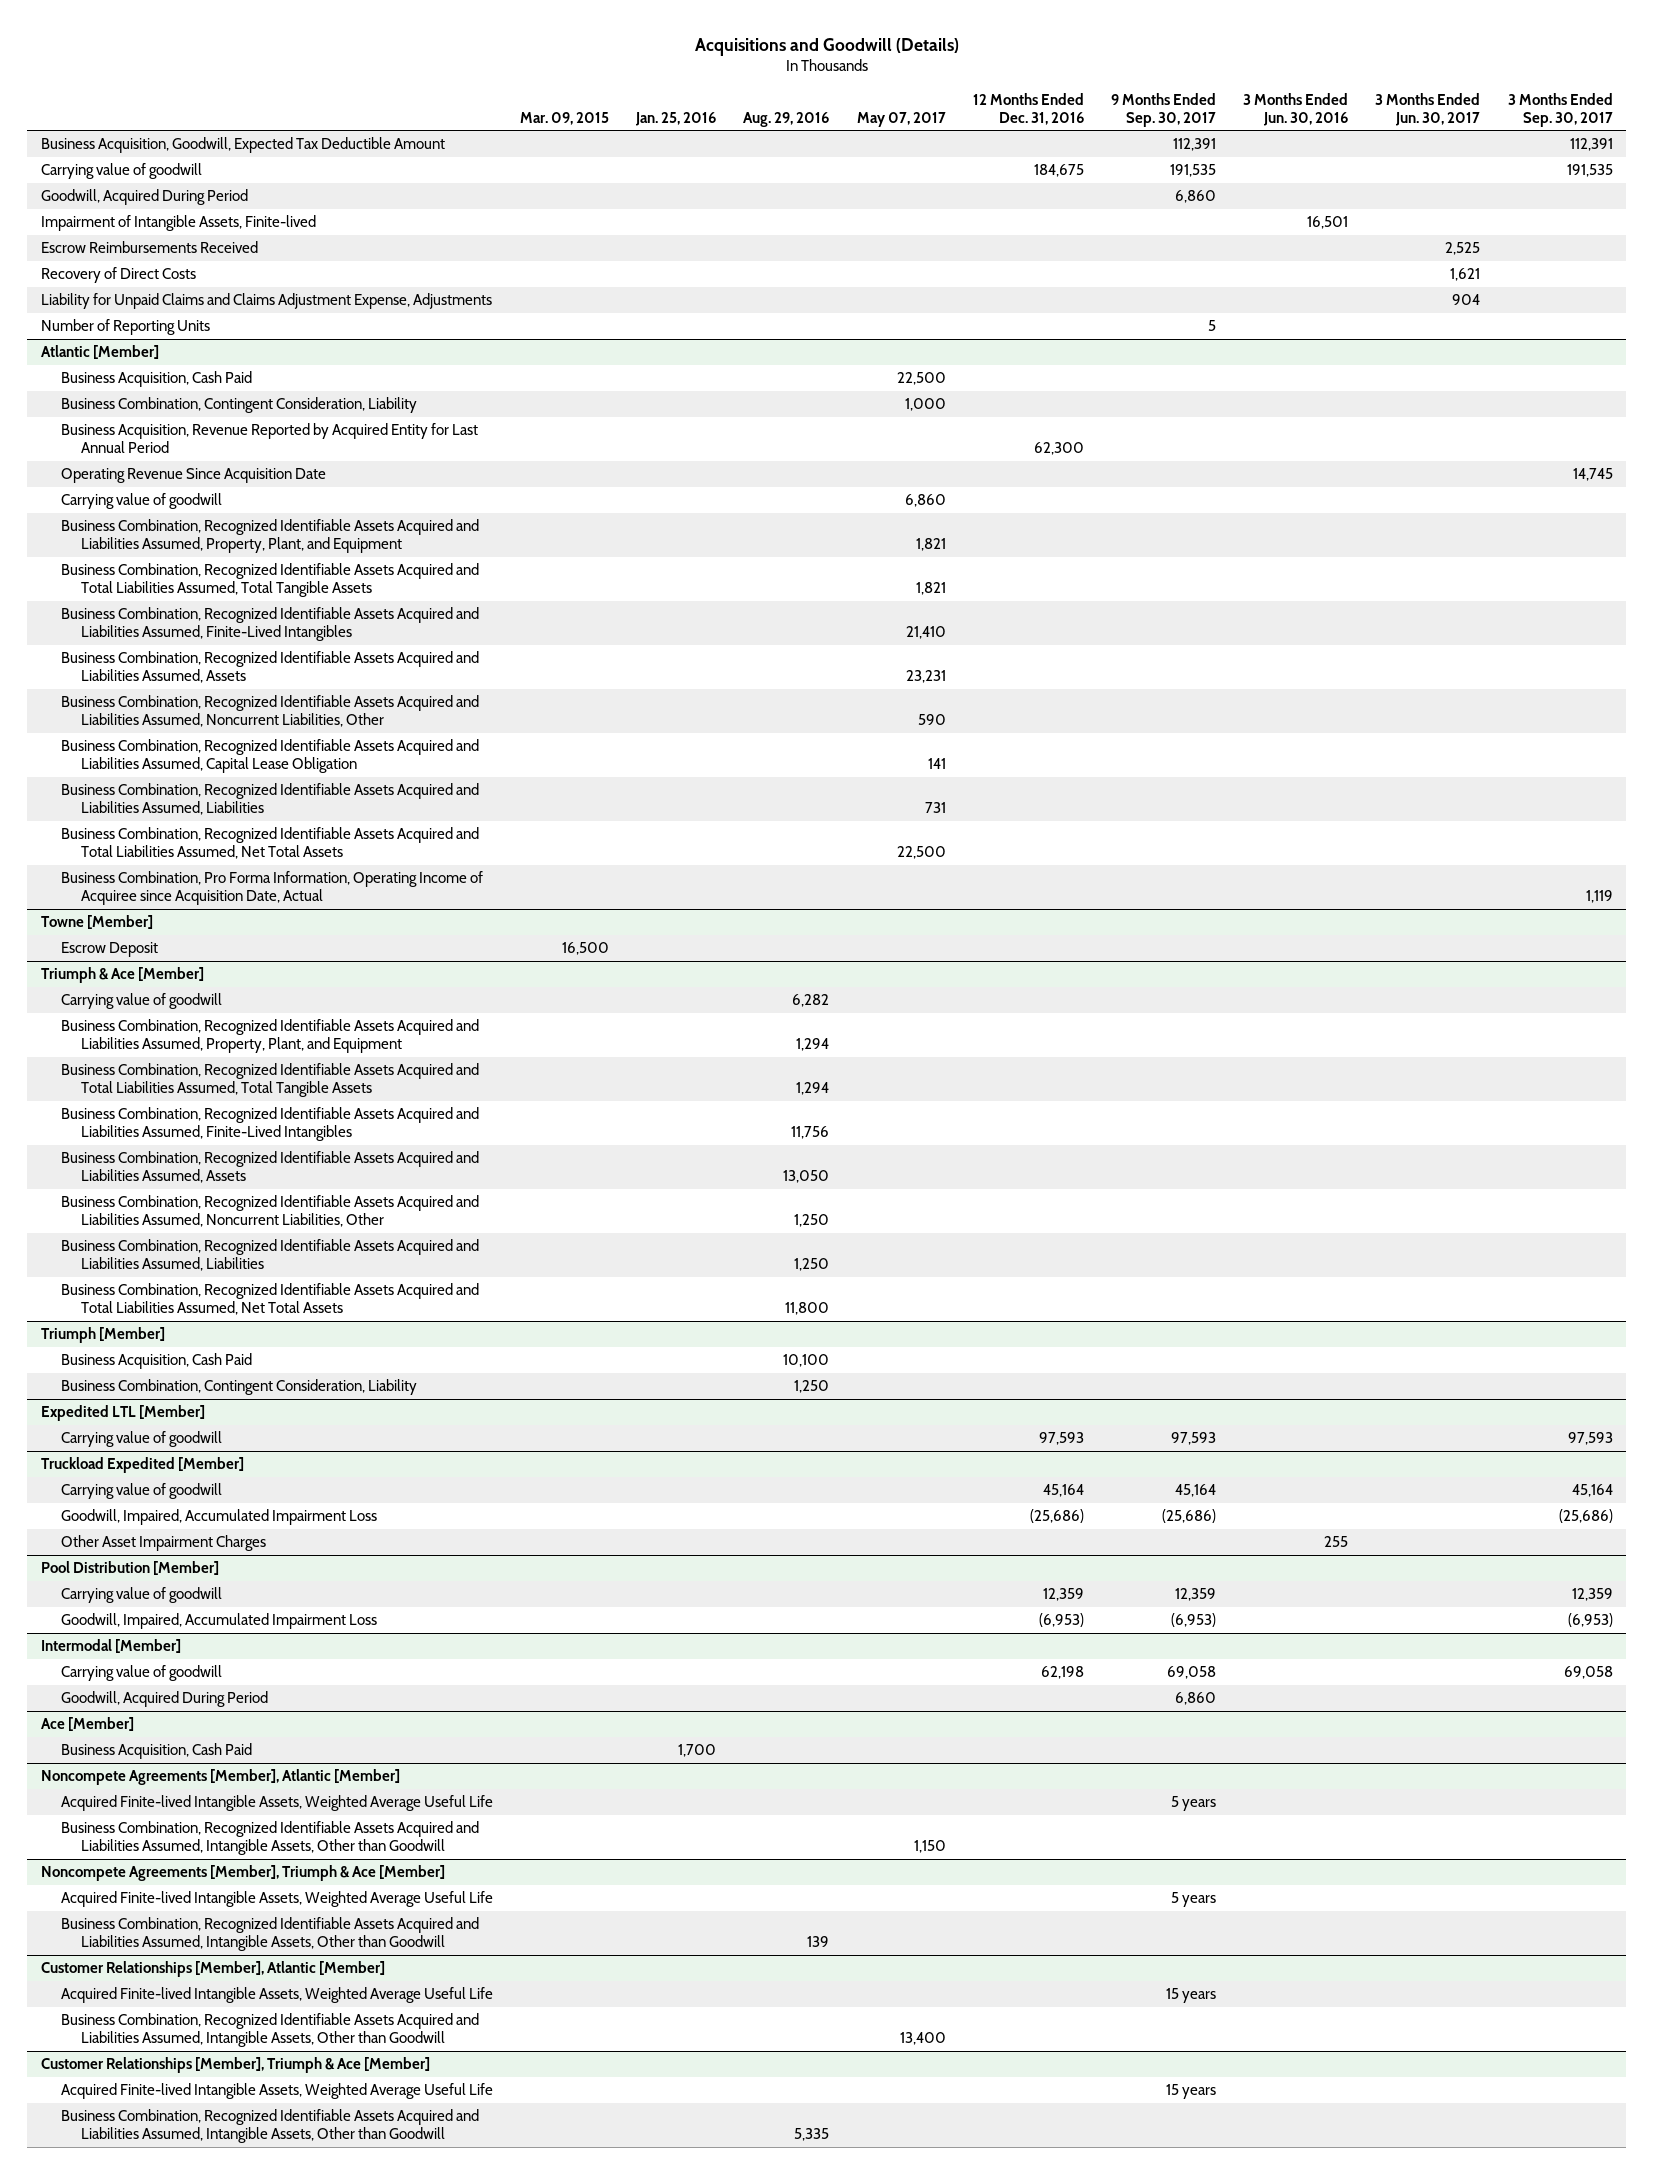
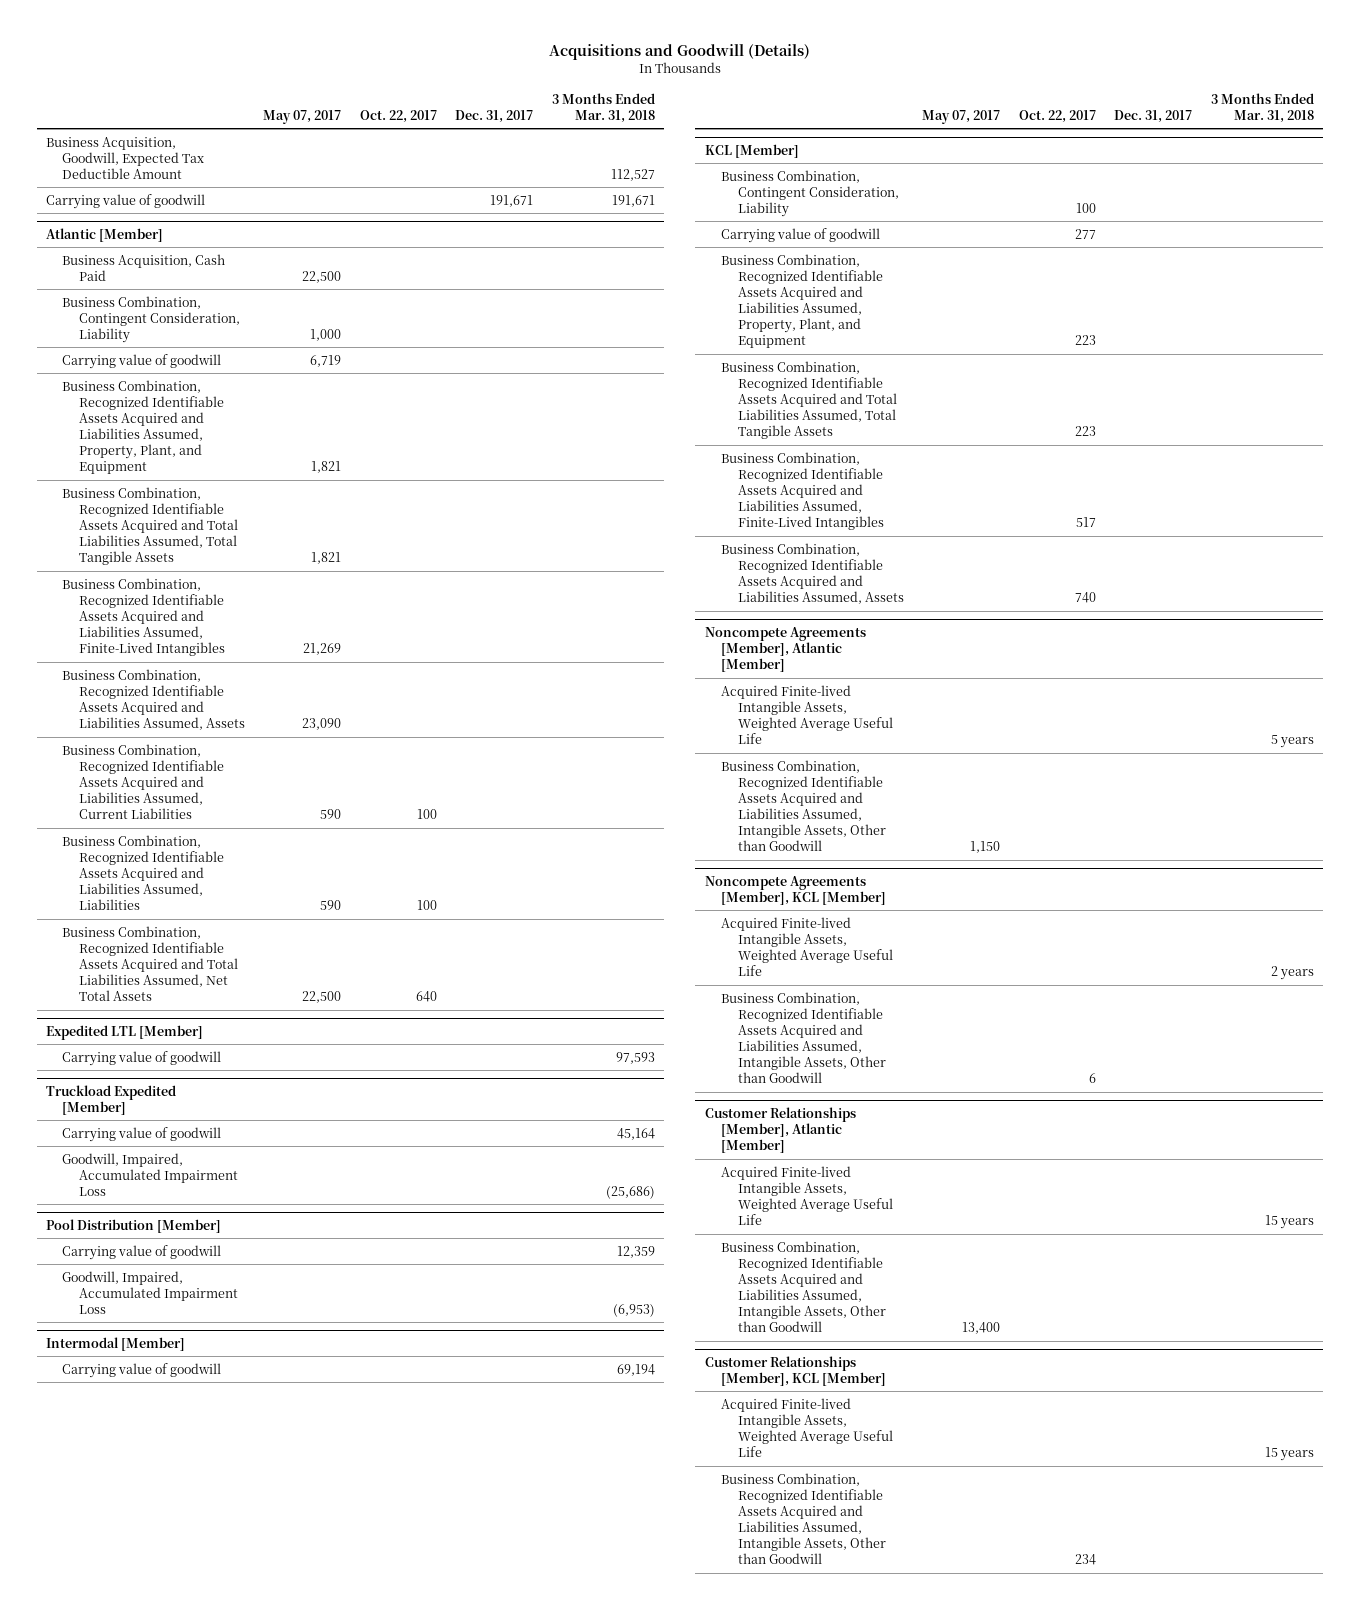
[519,111,609,125] Mar. 09, 2015 -> none
[635,111,717,126] Jan. 25, 2016 -> none
[743,111,830,127] Aug. 29, 2016 -> none
[972,92,1084,125] 12 Months Ended Dec. 31, 2016 -> none
[1110,92,1216,127] 9 Months Ended Sep. 30, 2017 -> none
[1243,92,1349,126] 3 Months Ended Jun. 30, 2016 -> none
[1375,92,1481,126] 3 Months Ended Jun. 30, 2017 -> none
[1507,92,1613,127] 3 Months Ended Sep. 30, 2017 -> none
none -> [359,109,437,123] Oct. 22, 2017
none -> [455,109,534,123] Dec. 31, 2017
none -> [551,92,655,123] 3 Months Ended Mar. 31, 2018
[40,189,248,206] Goodwill, Acquired During Period -> none
[40,215,316,232] Impairment of Intangible Assets, Finite-lived -> none
[40,241,258,254] Escrow Reimbursements Received -> none
[40,267,196,284] Recovery of Direct Costs -> none
[40,293,492,310] Liability for Unpaid Claims and Claims Adjustment Expense, Adjustments -> none
[40,319,210,336] Number of Reporting Units -> none
[60,423,478,454] Business Acquisition, Revenue Reported by Acquired Entity for Last Annual Period -> none
[60,468,326,484] Operating Revenue Since Acquisition Date -> none
[904,494,946,508] 6,860 -> [310,354,342,367] 6,719
[60,739,479,774] Business Combination, Recognized Identifiable Assets Acquired and Liabilities Assumed, Capital Lease Obligation -> none
[905,626,946,640] 21,410 -> [303,643,342,656] 21,269
[905,670,946,684] 23,231 -> [302,718,342,731] 23,090
[60,695,479,728] Business Combination, Recognized Identifiable Assets Acquired and Liabilities Assumed, Noncurrent Liabilities, Other -> [62,743,224,820] Business Combination, Recognized Identifiable Assets Acquired and Liabilities Assumed, Current Liabilities
[924,802,946,814] 731 -> [320,900,342,911] 590
[60,871,483,906] Business Combination, Pro Forma Information, Operating Income of Acquiree since Acquisition Date, Actual -> none
[40,915,153,930] Towne [Member] -> none
[60,942,158,958] Escrow Deposit -> none
[40,967,204,984] Triumph & Ace [Member] -> none
[60,993,222,1010] Carrying value of goodwill -> none
[60,1019,479,1054] Business Combination, Recognized Identifiable Assets Acquired and Liabilities Assumed, Property, Plant, and Equipment -> none
[60,1063,479,1098] Business Combination, Recognized Identifiable Assets Acquired and Total Liabilities Assumed, Total Tangible Assets -> none
[60,1107,479,1142] Business Combination, Recognized Identifiable Assets Acquired and Liabilities Assumed, Finite-Lived Intangibles -> none
[60,1151,479,1184] Business Combination, Recognized Identifiable Assets Acquired and Liabilities Assumed, Assets -> none
[60,1195,479,1228] Business Combination, Recognized Identifiable Assets Acquired and Liabilities Assumed, Noncurrent Liabilities, Other -> none
[60,1239,479,1272] Business Combination, Recognized Identifiable Assets Acquired and Liabilities Assumed, Liabilities -> none
[60,1283,479,1316] Business Combination, Recognized Identifiable Assets Acquired and Total Liabilities Assumed, Net Total Assets -> none
[40,1327,165,1344] Triumph [Member] -> none
[60,1353,252,1370] Business Acquisition, Cash Paid -> none
[60,1379,417,1396] Business Combination, Contingent Consideration, Liability -> none
[60,1535,266,1552] Other Asset Impairment Charges -> none
[60,1691,268,1708] Goodwill, Acquired During Period -> none
[40,1717,134,1732] Ace [Member] -> none
[60,1743,252,1760] Business Acquisition, Cash Paid -> none
none -> [704,143,799,158] KCL [Member]
none -> [721,169,899,217] Business Combination, Contingent Consideration, Liability
none -> [721,227,881,243] Carrying value of goodwill
none -> [721,253,883,349] Business Combination, Recognized Identifiable Assets Acquired and Liabilities Assumed, Property, Plant, and Equipment
none -> [721,360,897,440] Business Combination, Recognized Identifiable Assets Acquired and Total Liabilities Assumed, Total Tangible Assets
none -> [721,451,884,531] Business Combination, Recognized Identifiable Assets Acquired and Liabilities Assumed, Finite-Lived Intangibles
none -> [721,542,904,605] Business Combination, Recognized Identifiable Assets Acquired and Liabilities Assumed, Assets
[40,1865,445,1882] Noncompete Agreements [Member], Triumph & Ace [Member] -> none
[60,1891,493,1908] Acquired Finite-lived Intangible Assets, Weighted Average Useful Life -> none
[60,1917,479,1952] Business Combination, Recognized Identifiable Assets Acquired and Liabilities Assumed, Intangible Assets, Other than Goodwill -> none
none -> [704,875,887,905] Noncompete Agreements [Member], KCL [Member]
none -> [721,916,893,977] Acquired Finite-lived Intangible Assets, Weighted Average Useful Life
none -> [721,991,886,1084] Business Combination, Recognized Identifiable Assets Acquired and Liabilities Assumed, Intangible Assets, Other than Goodwill
[40,2057,430,2074] Customer Relationships [Member], Triumph & Ace [Member] -> none
[60,2083,493,2100] Acquired Finite-lived Intangible Assets, Weighted Average Useful Life -> none
[60,2109,479,2144] Business Combination, Recognized Identifiable Assets Acquired and Liabilities Assumed, Intangible Assets, Other than Goodwill -> none
none -> [704,1355,887,1386] Customer Relationships [Member], KCL [Member]
none -> [721,1397,893,1458] Acquired Finite-lived Intangible Assets, Weighted Average Useful Life
none -> [721,1472,886,1565] Business Combination, Recognized Identifiable Assets Acquired and Liabilities Assumed, Intangible Assets, Other than Goodwill

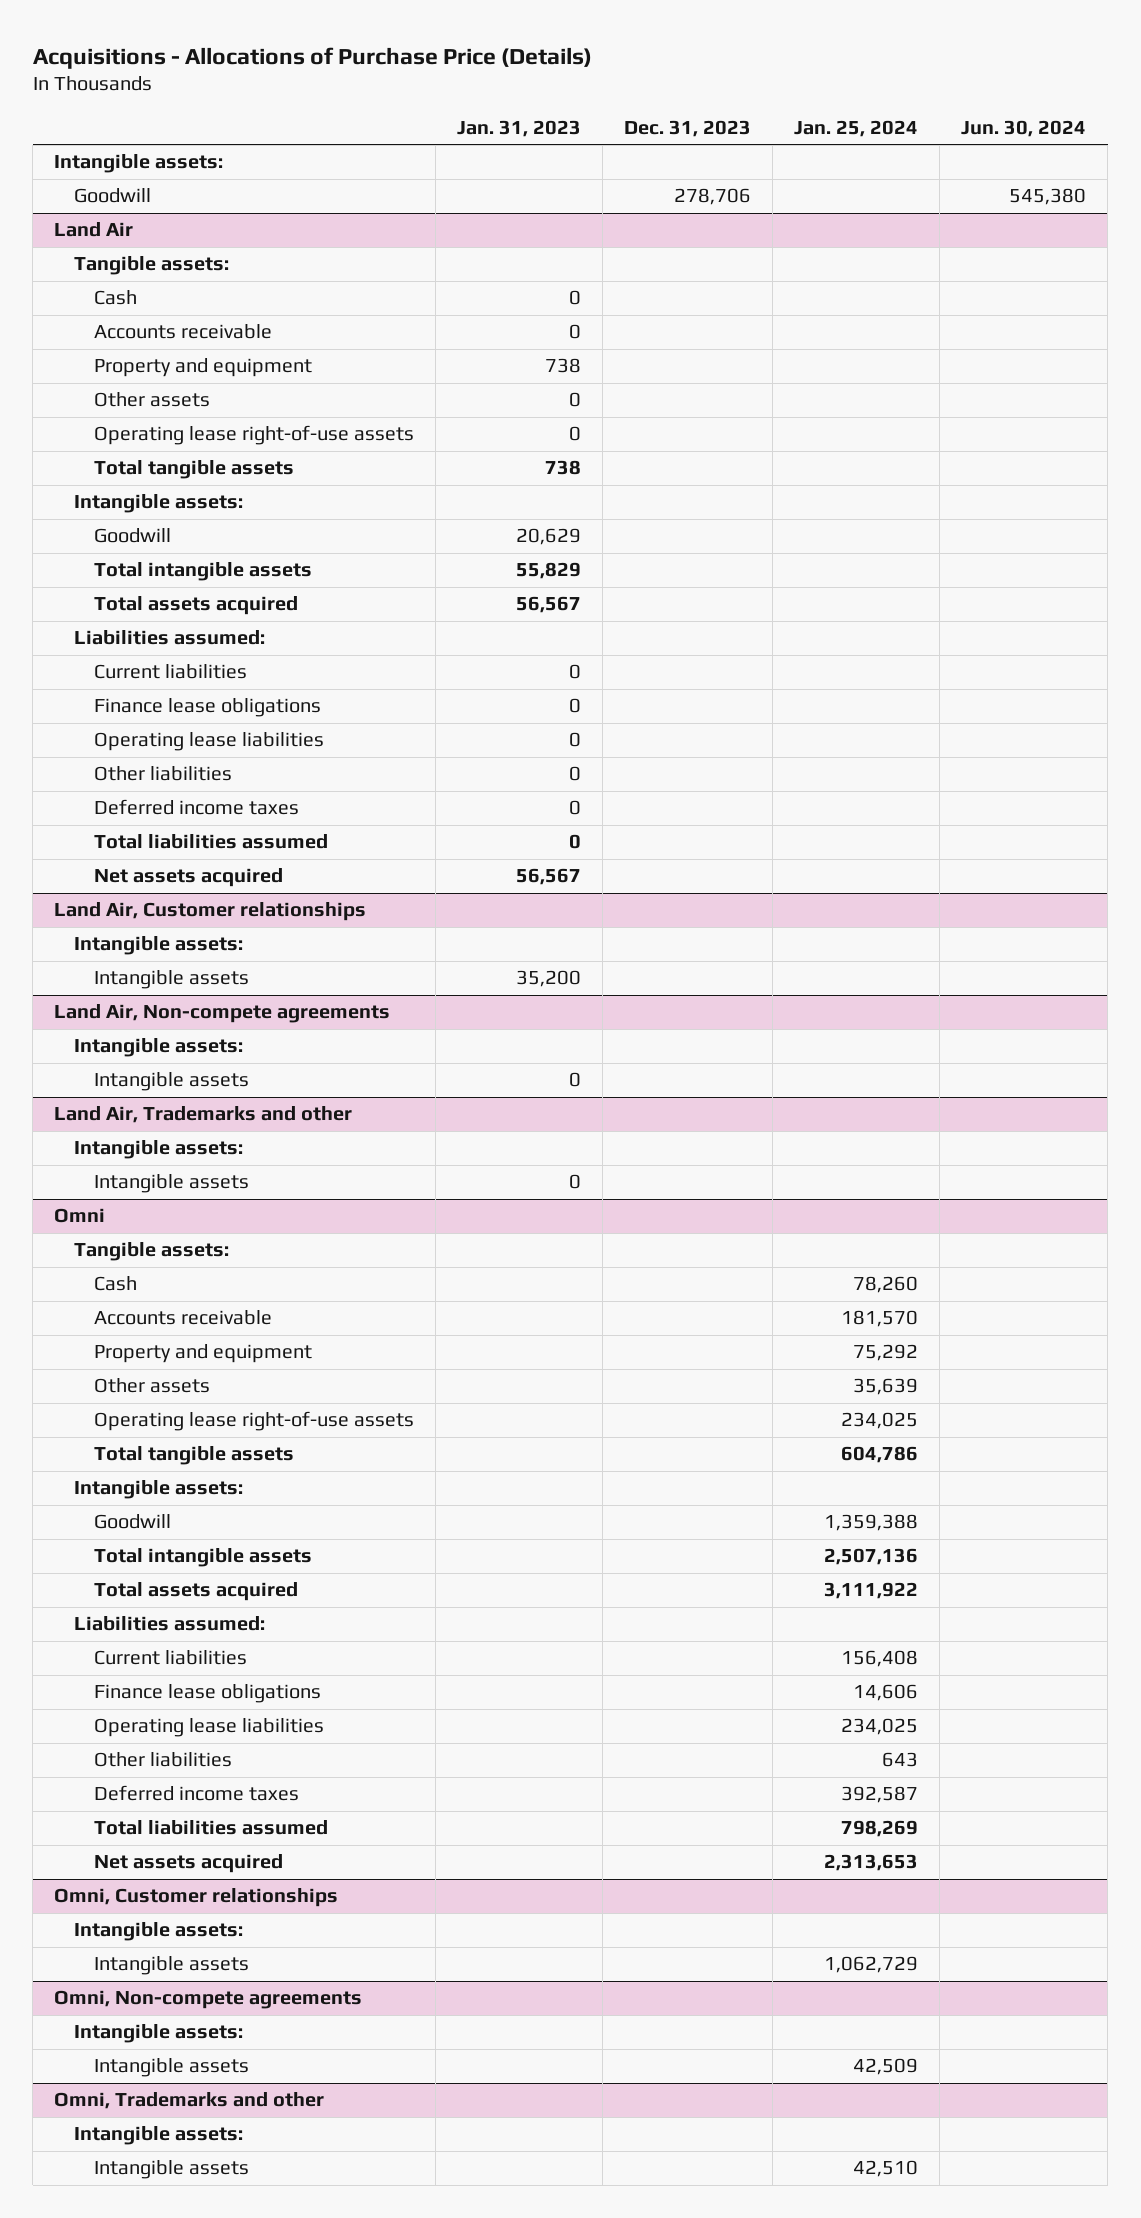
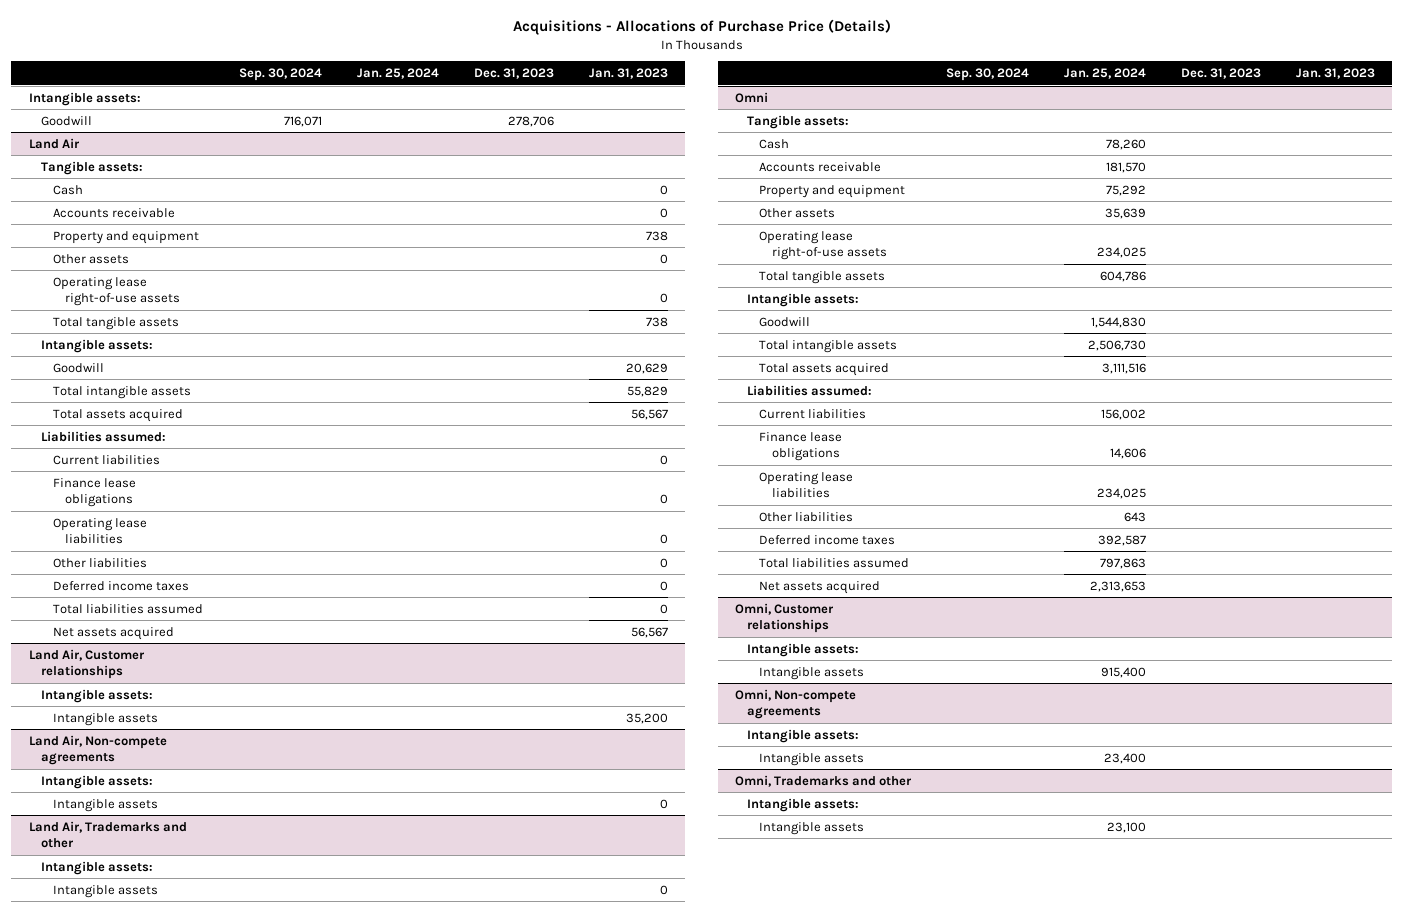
[961,119,1087,137] Jun. 30, 2024 -> none
none -> [239,68,323,82] Sep. 30, 2024
[824,1514,919,1532] 1,359,388 -> [1090,316,1146,328] 1,544,830
[824,1548,919,1566] 2,507,136 -> [1087,339,1146,351] 2,506,730
[824,1582,919,1600] 3,111,922 -> [1101,362,1146,374] 3,111,516
[841,1650,919,1668] 156,408 -> [1100,408,1146,420] 156,002
[841,1820,919,1838] 798,269 -> [1099,557,1146,569] 797,863
[824,1956,919,1974] 1,062,729 -> [1100,666,1146,678] 915,400
[853,2058,919,2076] 42,509 -> [1103,752,1146,764] 23,400
[853,2160,919,2178] 42,510 -> [1106,821,1146,833] 23,100

